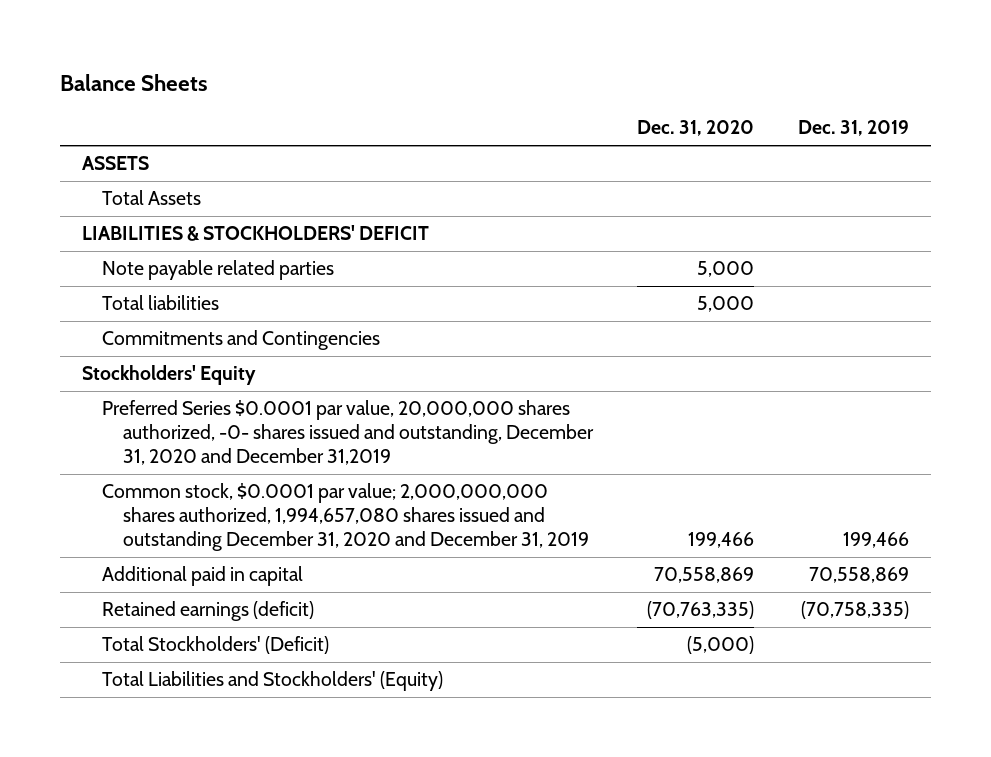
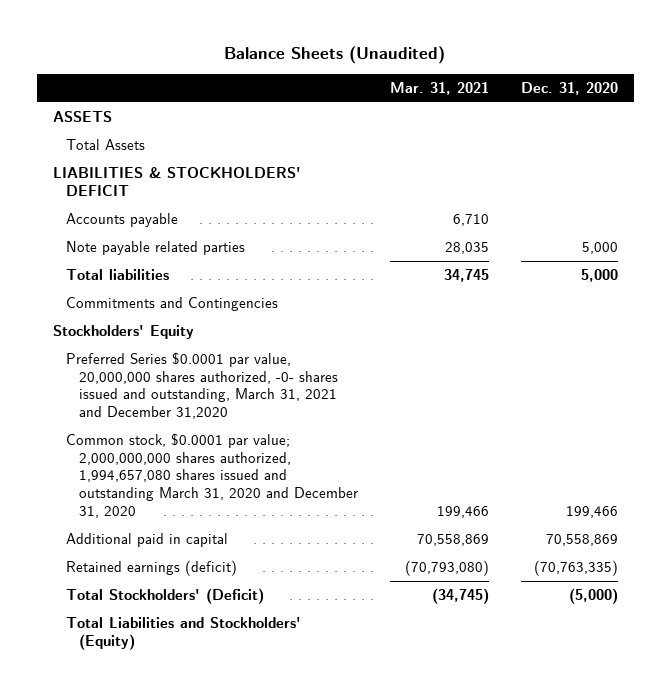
[60,73,209,91] Balance Sheets -> [224,46,446,65] Balance Sheets (Unaudited)
[797,120,909,137] Dec. 31, 2019 -> none
none -> [390,82,490,96] Mar. 31, 2021
none -> [65,213,178,228] Accounts payable
[102,400,594,465] Preferred Series $0.0001 par value, 20,000,000 shares authorized, -0- shares issued and outstanding, December 31, 2020 and December 31,2019 -> [65,352,339,419] Preferred Series $0.0001 par value, 20,000,000 shares authorized, -0- shares issued and outstanding, March 31, 2021 and December 31,2020
[102,483,589,551] Common stock, $0.0001 par value; 2,000,000,000 shares authorized, 1,994,657,080 shares issued and outstanding December 31, 2020 and December 31, 2019 -> [65,433,359,518] Common stock, $0.0001 par value; 2,000,000,000 shares authorized, 1,994,657,080 shares issued and outstanding March 31, 2020 and December 31, 2020

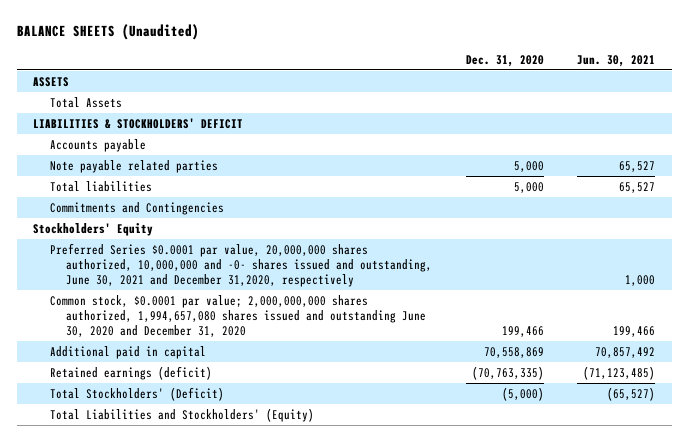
[224,46,446,65] Balance Sheets (Unaudited) -> [16,24,199,41] BALANCE SHEETS (Unaudited)
[390,82,490,96] Mar. 31, 2021 -> none
none -> [577,54,656,67] Jun. 30, 2021
[65,352,339,419] Preferred Series $0.0001 par value, 20,000,000 shares authorized, -0- shares issued and outstanding, March 31, 2021 and December 31,2020 -> [49,242,433,288] Preferred Series $0.0001 par value, 20,000,000 shares authorized, 10,000,000 and -0- shares issued and outstanding, June 30, 2021 and December 31,2020, respectively
[65,433,359,518] Common stock, $0.0001 par value; 2,000,000,000 shares authorized, 1,994,657,080 shares issued and outstanding March 31, 2020 and December 31, 2020 -> [49,294,427,338] Common stock, $0.0001 par value; 2,000,000,000 shares authorized, 1,994,657,080 shares issued and outstanding June 30, 2020 and December 31, 2020

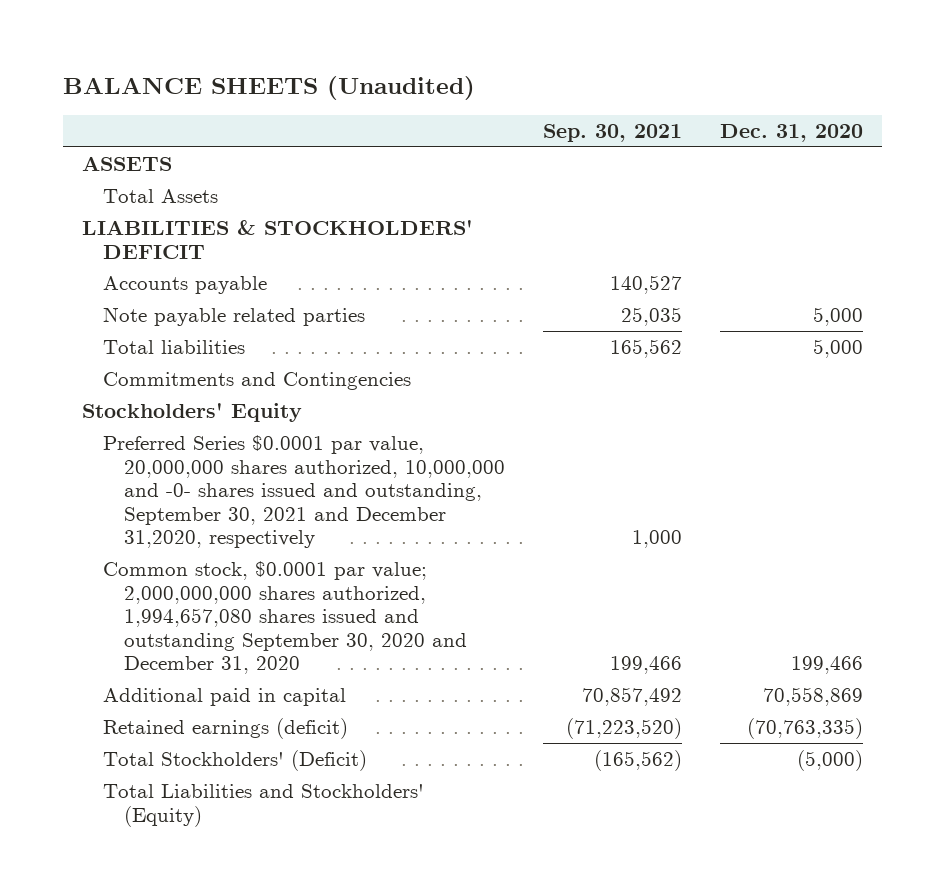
[577,54,656,67] Jun. 30, 2021 -> none
none -> [543,123,683,142] Sep. 30, 2021
[49,242,433,288] Preferred Series $0.0001 par value, 20,000,000 shares authorized, 10,000,000 and -0- shares issued and outstanding, June 30, 2021 and December 31,2020, respectively -> [102,434,506,549] Preferred Series $0.0001 par value, 20,000,000 shares authorized, 10,000,000 and -0- shares issued and outstanding, September 30, 2021 and December 31,2020, respectively
[49,294,427,338] Common stock, $0.0001 par value; 2,000,000,000 shares authorized, 1,994,657,080 shares issued and outstanding June 30, 2020 and December 31, 2020 -> [102,560,468,675] Common stock, $0.0001 par value; 2,000,000,000 shares authorized, 1,994,657,080 shares issued and outstanding September 30, 2020 and December 31, 2020

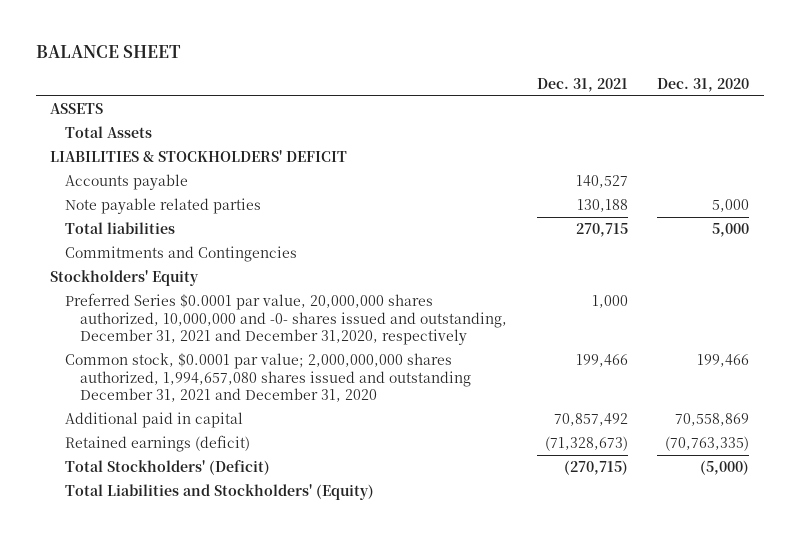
[62,76,475,101] BALANCE SHEETS (Unaudited) -> [35,44,181,58] BALANCE SHEET
[543,123,683,142] Sep. 30, 2021 -> none
none -> [536,77,628,92] Dec. 31, 2021
[102,434,506,549] Preferred Series $0.0001 par value, 20,000,000 shares authorized, 10,000,000 and -0- shares issued and outstanding, September 30, 2021 and December 31,2020, respectively -> [65,293,508,346] Preferred Series $0.0001 par value, 20,000,000 shares authorized, 10,000,000 and -0- shares issued and outstanding, December 31, 2021 and December 31,2020, respectively
[102,560,468,675] Common stock, $0.0001 par value; 2,000,000,000 shares authorized, 1,994,657,080 shares issued and outstanding September 30, 2020 and December 31, 2020 -> [65,353,472,403] Common stock, $0.0001 par value; 2,000,000,000 shares authorized, 1,994,657,080 shares issued and outstanding December 31, 2021 and December 31, 2020

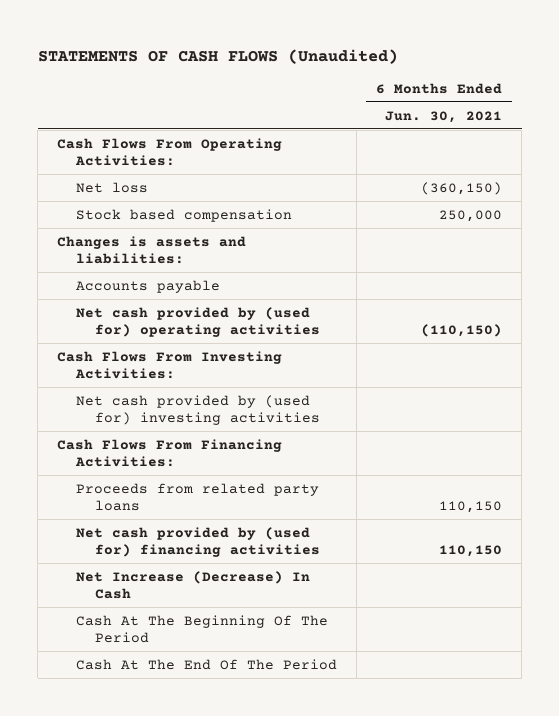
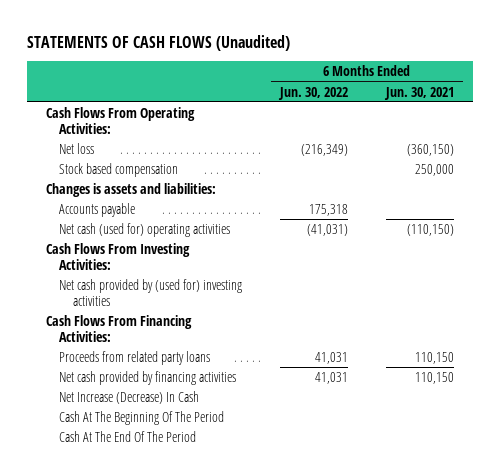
none -> [277,86,348,100] Jun. 30, 2022
[76,306,321,337] Net cash provided by (used for) operating activities -> [59,222,231,237] Net cash (used for) operating activities
[76,526,321,557] Net cash provided by (used for) financing activities -> [59,370,237,385] Net cash provided by financing activities

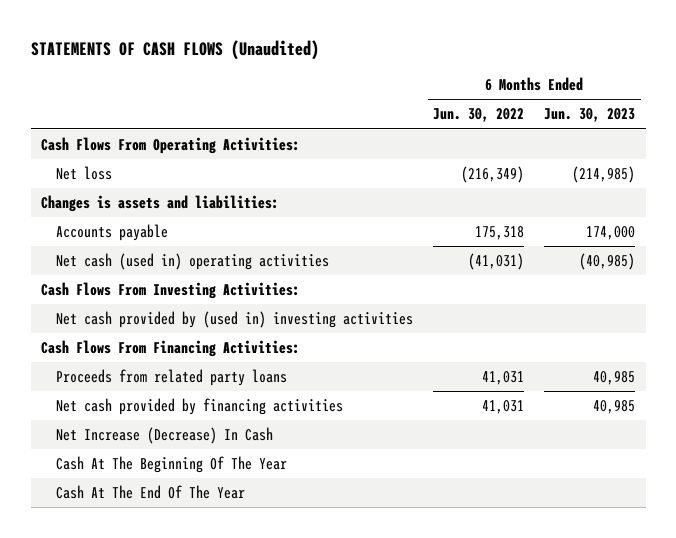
[383,86,454,100] Jun. 30, 2021 -> none
none -> [544,108,636,123] Jun. 30, 2023
[59,162,179,177] Stock based compensation -> none
[59,222,231,237] Net cash (used for) operating activities -> [55,253,329,271] Net cash (used in) operating activities
[59,278,243,306] Net cash provided by (used for) investing activities -> [55,311,413,329] Net cash provided by (used in) investing activities
[59,410,225,425] Cash At The Beginning Of The Period -> [55,456,287,474] Cash At The Beginning Of The Year
[59,430,197,442] Cash At The End Of The Period -> [55,485,245,500] Cash At The End Of The Year

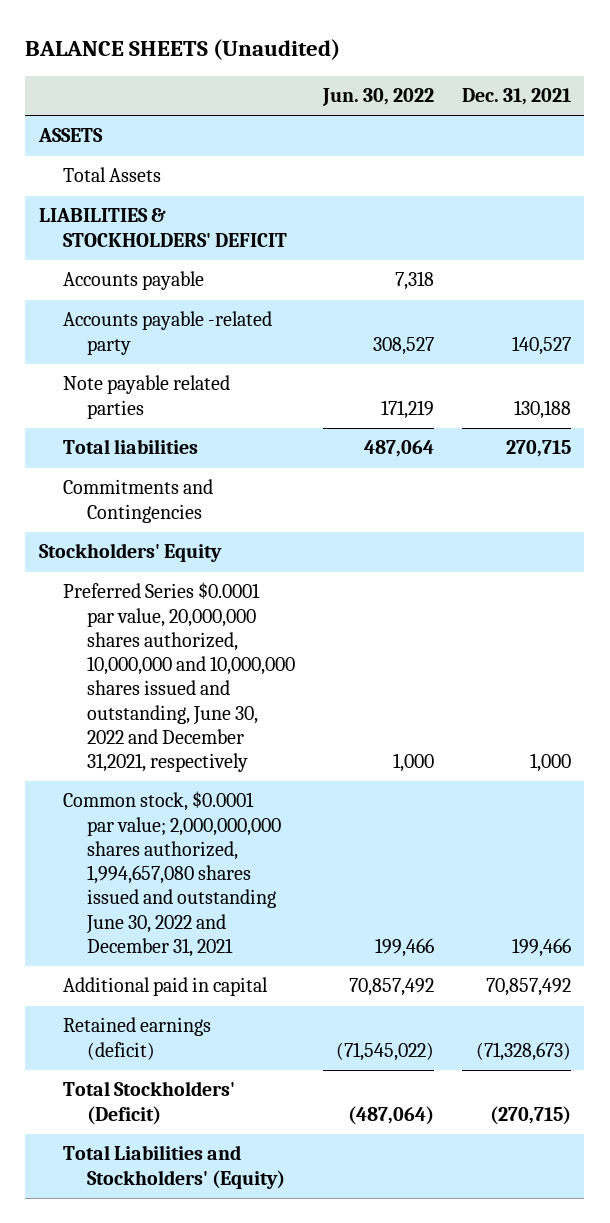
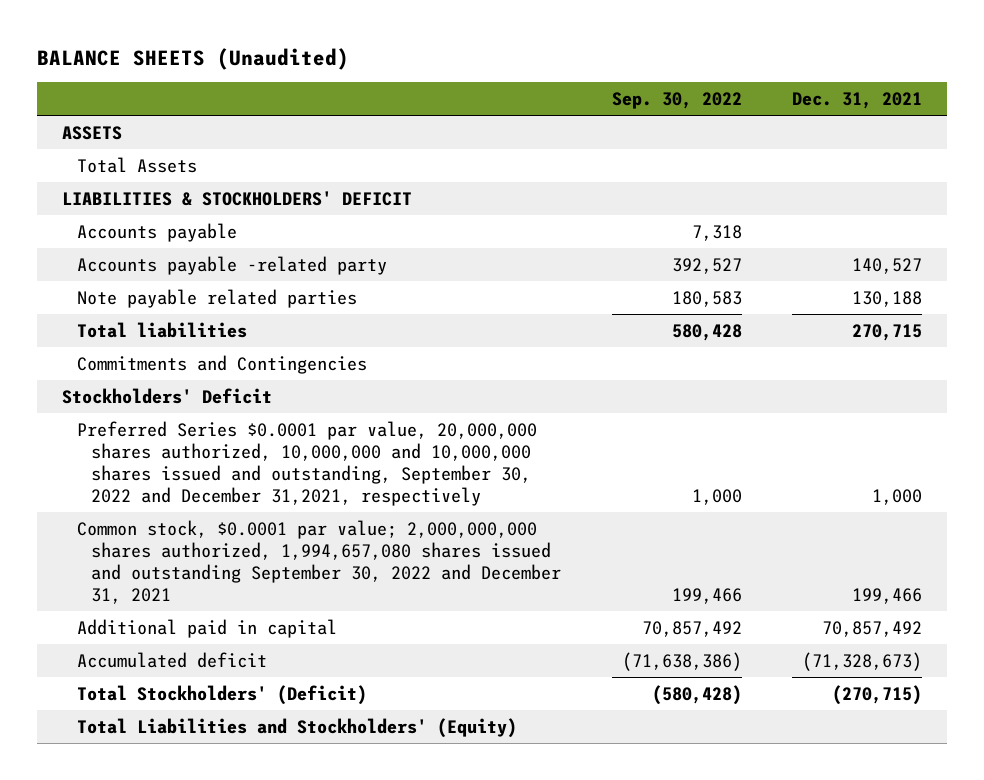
[321,87,434,106] Jun. 30, 2022 -> none
none -> [611,92,742,110] Sep. 30, 2022
[39,543,223,563] Stockholders' Equity -> [62,387,273,404] Stockholders' Deficit
[63,582,296,772] Preferred Series $0.0001 par value, 20,000,000 shares authorized, 10,000,000 and 10,000,000 shares issued and outstanding, June 30, 2022 and December 31,2021, respectively -> [76,420,537,506] Preferred Series $0.0001 par value, 20,000,000 shares authorized, 10,000,000 and 10,000,000 shares issued and outstanding, September 30, 2022 and December 31,2021, respectively
[63,791,282,957] Common stock, $0.0001 par value; 2,000,000,000 shares authorized, 1,994,657,080 shares issued and outstanding June 30, 2022 and December 31, 2021 -> [76,519,561,604] Common stock, $0.0001 par value; 2,000,000,000 shares authorized, 1,994,657,080 shares issued and outstanding September 30, 2022 and December 31, 2021
[63,1017,212,1060] Retained earnings (deficit) -> [76,651,267,668] Accumulated deficit

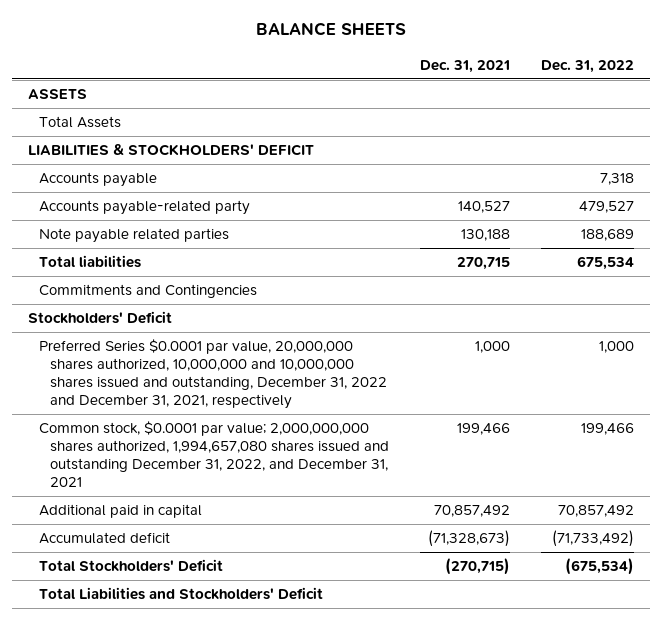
[36,47,349,70] BALANCE SHEETS (Unaudited) -> [255,22,406,37] BALANCE SHEETS
[611,92,742,110] Sep. 30, 2022 -> none
none -> [540,59,634,73] Dec. 31, 2022
[76,255,387,275] Accounts payable -related party -> [38,200,250,216] Accounts payable-related party
[76,420,537,506] Preferred Series $0.0001 par value, 20,000,000 shares authorized, 10,000,000 and 10,000,000 shares issued and outstanding, September 30, 2022 and December 31,2021, respectively -> [38,339,387,410] Preferred Series $0.0001 par value, 20,000,000 shares authorized, 10,000,000 and 10,000,000 shares issued and outstanding, December 31, 2022 and December 31, 2021, respectively
[76,519,561,604] Common stock, $0.0001 par value; 2,000,000,000 shares authorized, 1,994,657,080 shares issued and outstanding September 30, 2022 and December 31, 2021 -> [38,421,389,488] Common stock, $0.0001 par value; 2,000,000,000 shares authorized, 1,994,657,080 shares issued and outstanding December 31, 2022, and December 31, 2021
[76,684,367,705] Total Stockholders' (Deficit) -> [38,559,223,573] Total Stockholders' Deficit
[76,717,517,738] Total Liabilities and Stockholders' (Equity) -> [38,587,323,601] Total Liabilities and Stockholders' Deficit

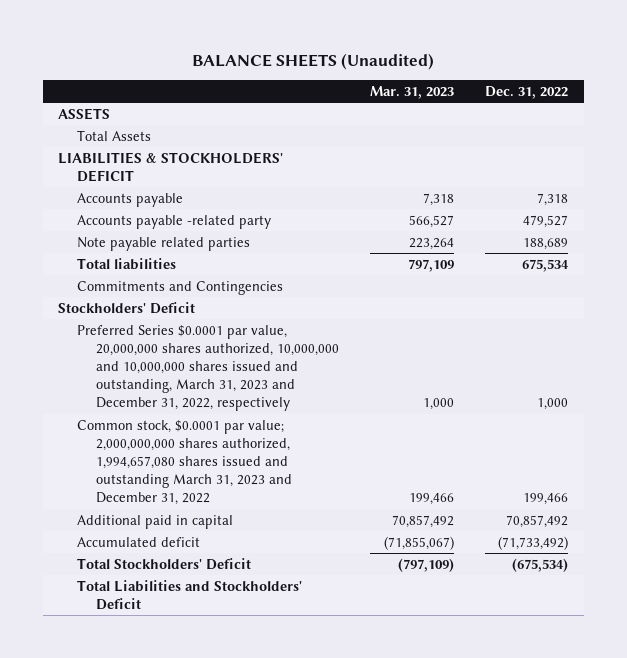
[255,22,406,37] BALANCE SHEETS -> [192,52,435,70] BALANCE SHEETS (Unaudited)
[419,59,510,73] Dec. 31, 2021 -> none
none -> [370,85,455,99] Mar. 31, 2023
[38,200,250,216] Accounts payable-related party -> [77,214,272,229] Accounts payable -related party
[38,339,387,410] Preferred Series $0.0001 par value, 20,000,000 shares authorized, 10,000,000 and 10,000,000 shares issued and outstanding, December 31, 2022 and December 31, 2021, respectively -> [77,324,339,412] Preferred Series $0.0001 par value, 20,000,000 shares authorized, 10,000,000 and 10,000,000 shares issued and outstanding, March 31, 2023 and December 31, 2022, respectively
[38,421,389,488] Common stock, $0.0001 par value; 2,000,000,000 shares authorized, 1,994,657,080 shares issued and outstanding December 31, 2022, and December 31, 2021 -> [77,419,292,506] Common stock, $0.0001 par value; 2,000,000,000 shares authorized, 1,994,657,080 shares issued and outstanding March 31, 2023 and December 31, 2022

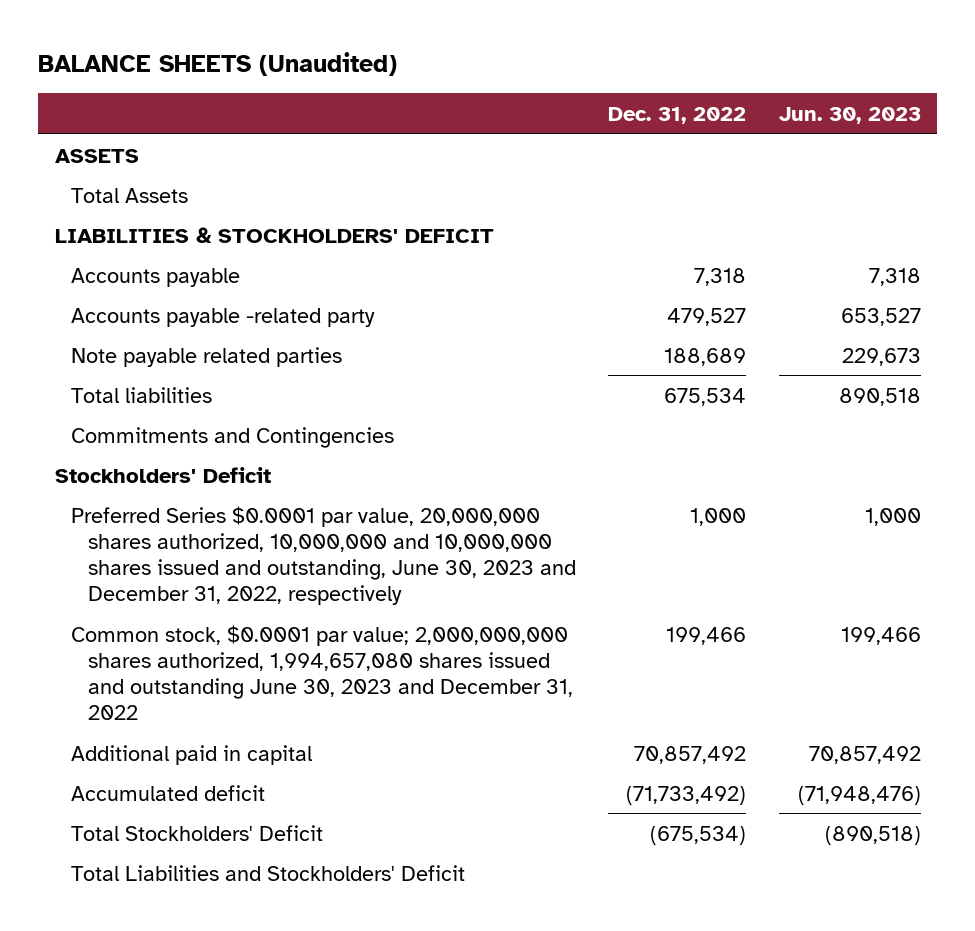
[370,85,455,99] Mar. 31, 2023 -> none
none -> [778,106,921,124] Jun. 30, 2023
[77,324,339,412] Preferred Series $0.0001 par value, 20,000,000 shares authorized, 10,000,000 and 10,000,000 shares issued and outstanding, March 31, 2023 and December 31, 2022, respectively -> [71,505,576,606] Preferred Series $0.0001 par value, 20,000,000 shares authorized, 10,000,000 and 10,000,000 shares issued and outstanding, June 30, 2023 and December 31, 2022, respectively
[77,419,292,506] Common stock, $0.0001 par value; 2,000,000,000 shares authorized, 1,994,657,080 shares issued and outstanding March 31, 2023 and December 31, 2022 -> [71,624,573,721] Common stock, $0.0001 par value; 2,000,000,000 shares authorized, 1,994,657,080 shares issued and outstanding June 30, 2023 and December 31, 2022

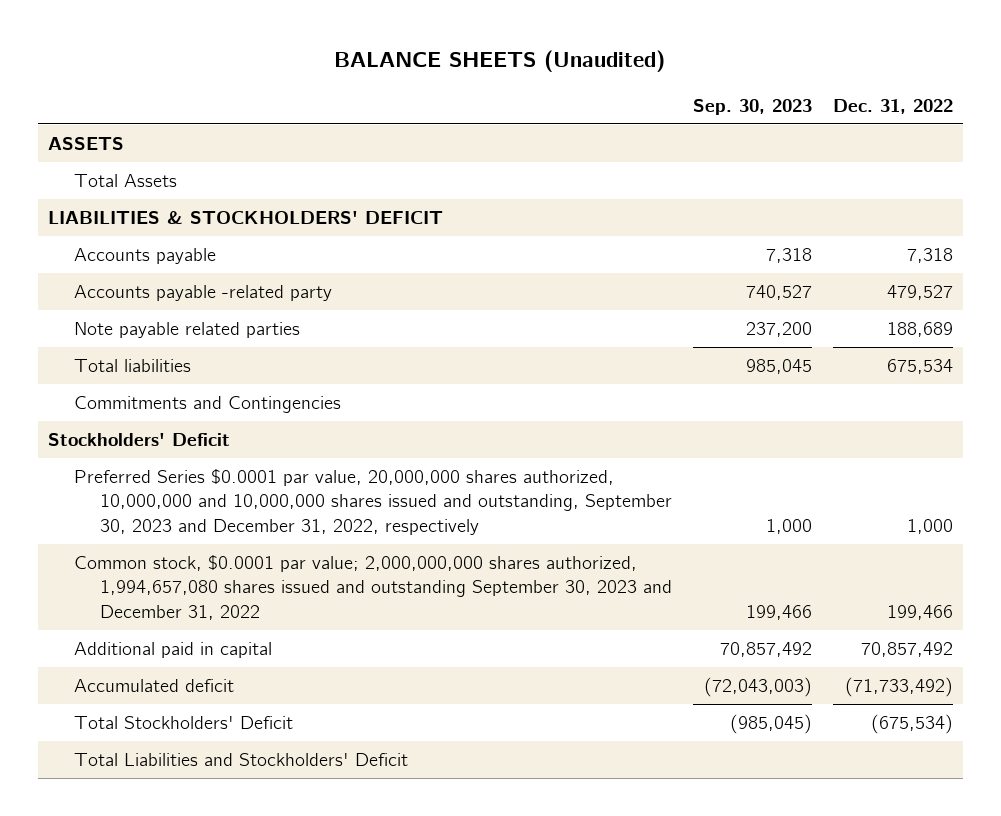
[778,106,921,124] Jun. 30, 2023 -> none
none -> [692,98,812,115] Sep. 30, 2023
[71,505,576,606] Preferred Series $0.0001 par value, 20,000,000 shares authorized, 10,000,000 and 10,000,000 shares issued and outstanding, June 30, 2023 and December 31, 2022, respectively -> [74,469,672,535] Preferred Series $0.0001 par value, 20,000,000 shares authorized, 10,000,000 and 10,000,000 shares issued and outstanding, September 30, 2023 and December 31, 2022, respectively
[71,624,573,721] Common stock, $0.0001 par value; 2,000,000,000 shares authorized, 1,994,657,080 shares issued and outstanding June 30, 2023 and December 31, 2022 -> [74,555,672,620] Common stock, $0.0001 par value; 2,000,000,000 shares authorized, 1,994,657,080 shares issued and outstanding September 30, 2023 and December 31, 2022

